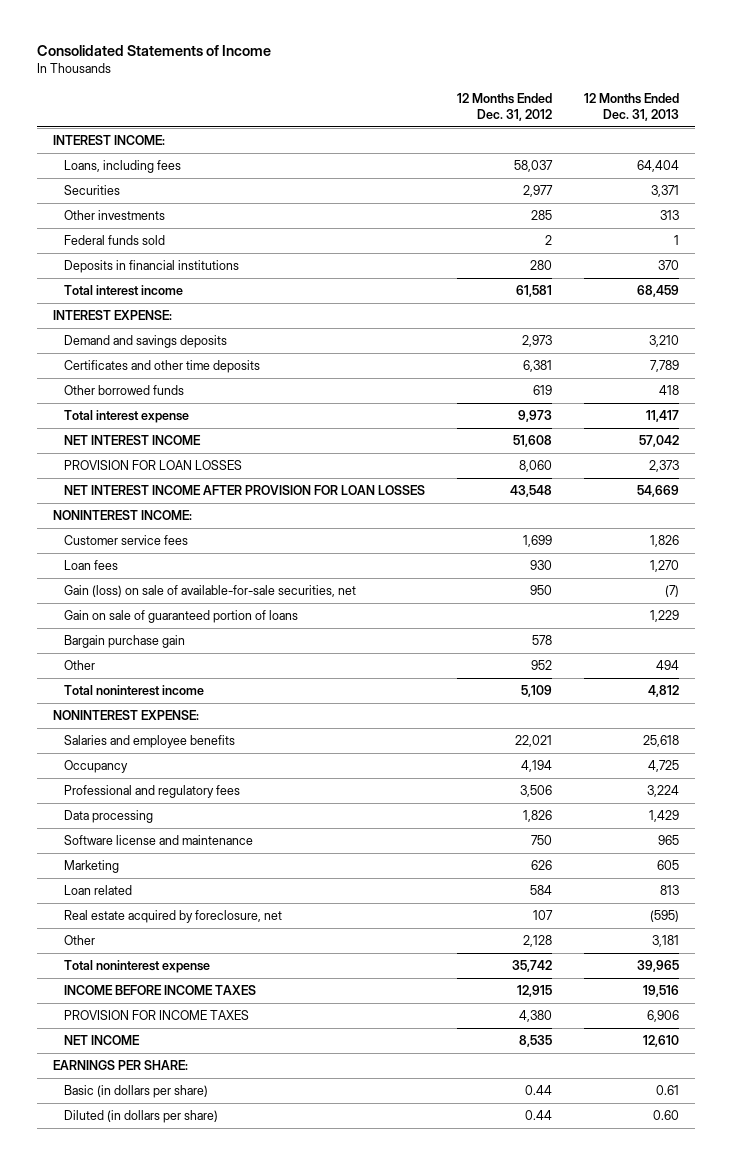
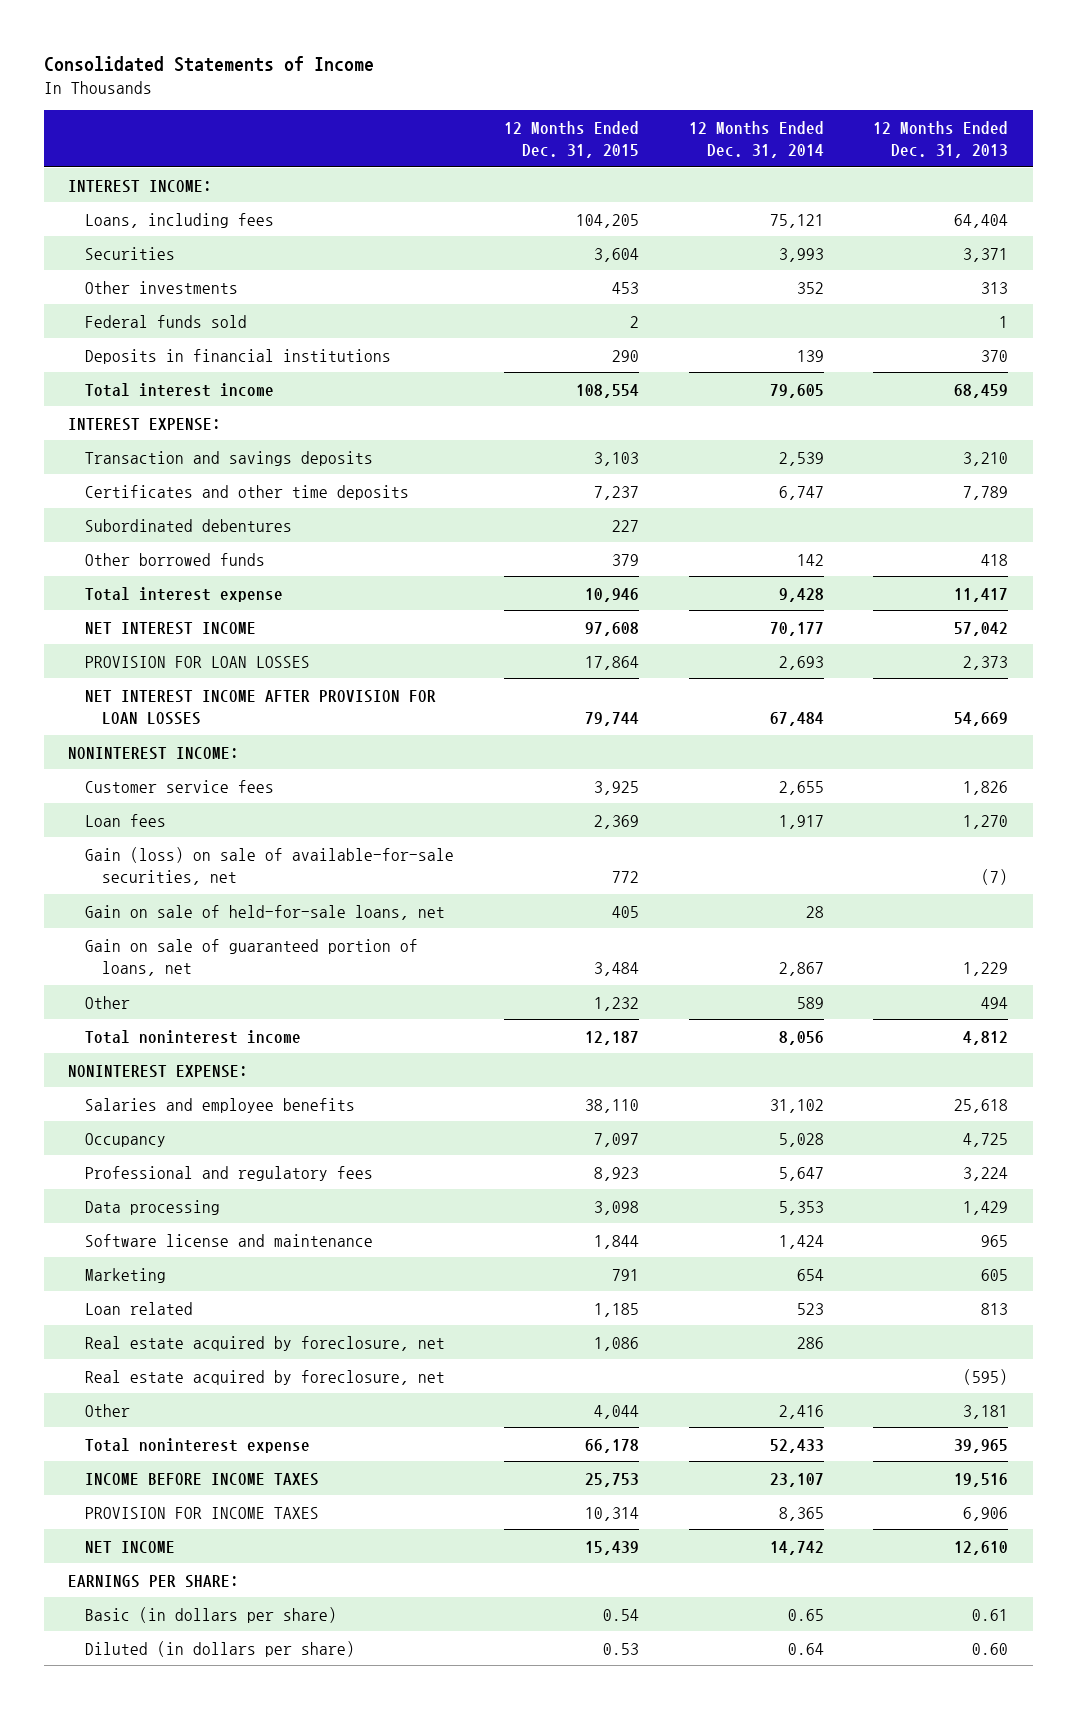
[456,93,552,121] 12 Months Ended Dec. 31, 2012 -> none
none -> [503,121,639,159] 12 Months Ended Dec. 31, 2015
none -> [688,121,824,159] 12 Months Ended Dec. 31, 2014
[63,335,227,349] Demand and savings deposits -> [85,450,374,466] Transaction and savings deposits
none -> [85,518,293,532] Subordinated debentures
[63,635,185,649] Bargain purchase gain -> none
none -> [85,904,446,920] Gain on sale of held-for-sale loans, net
[63,610,298,624] Gain on sale of guaranteed portion of loans -> [85,938,419,976] Gain on sale of guaranteed portion of loans, net
none -> [85,1335,446,1351] Real estate acquired by foreclosure, net

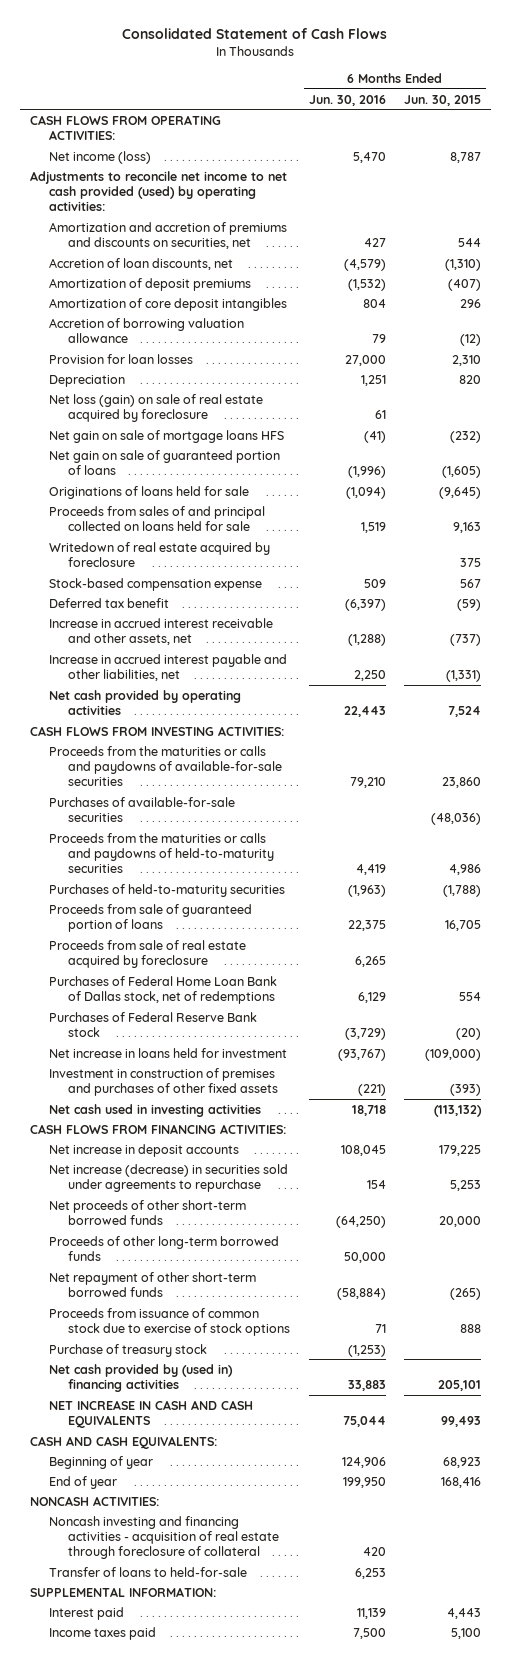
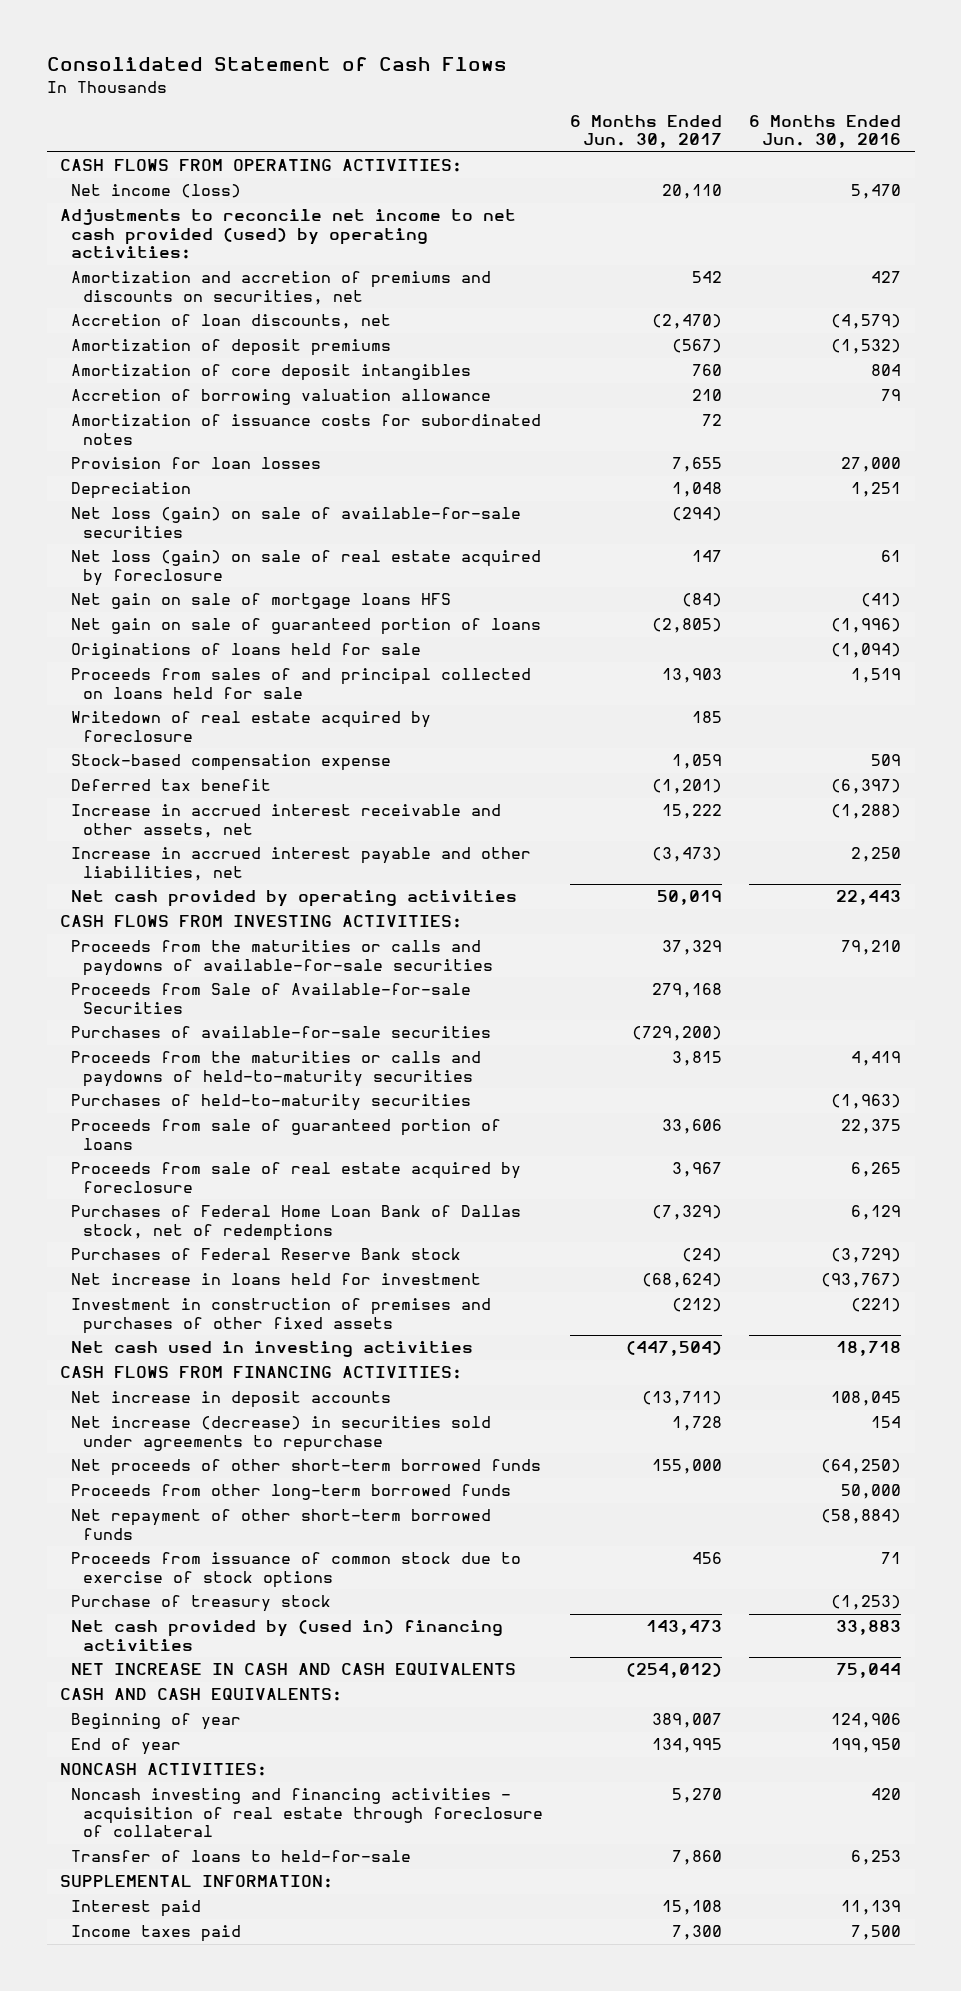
[404,94,482,106] Jun. 30, 2015 -> none
none -> [569,114,722,149] 6 Months Ended Jun. 30, 2017
none -> [71,414,542,445] Amortization of issuance costs for subordinated notes
none -> [71,507,522,538] Net loss (gain) on sale of available-for-sale securities
none -> [71,983,472,1014] Proceeds from Sale of Available-for-sale Securities
[48,1235,279,1262] Proceeds of other long-term borrowed funds -> [71,1484,512,1501] Proceeds from other long-term borrowed funds

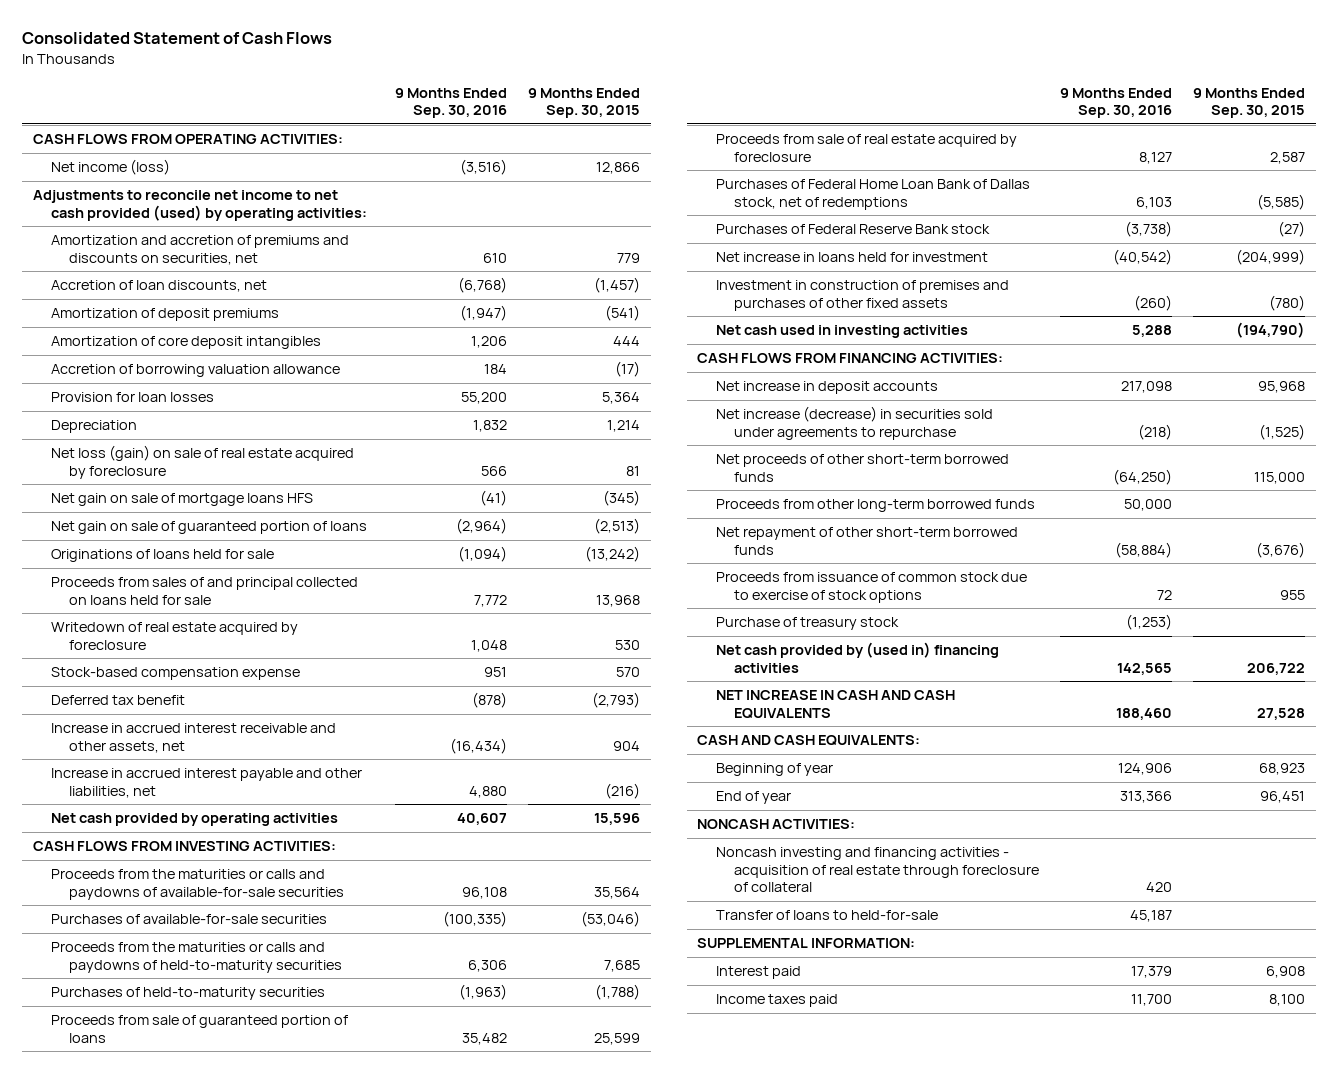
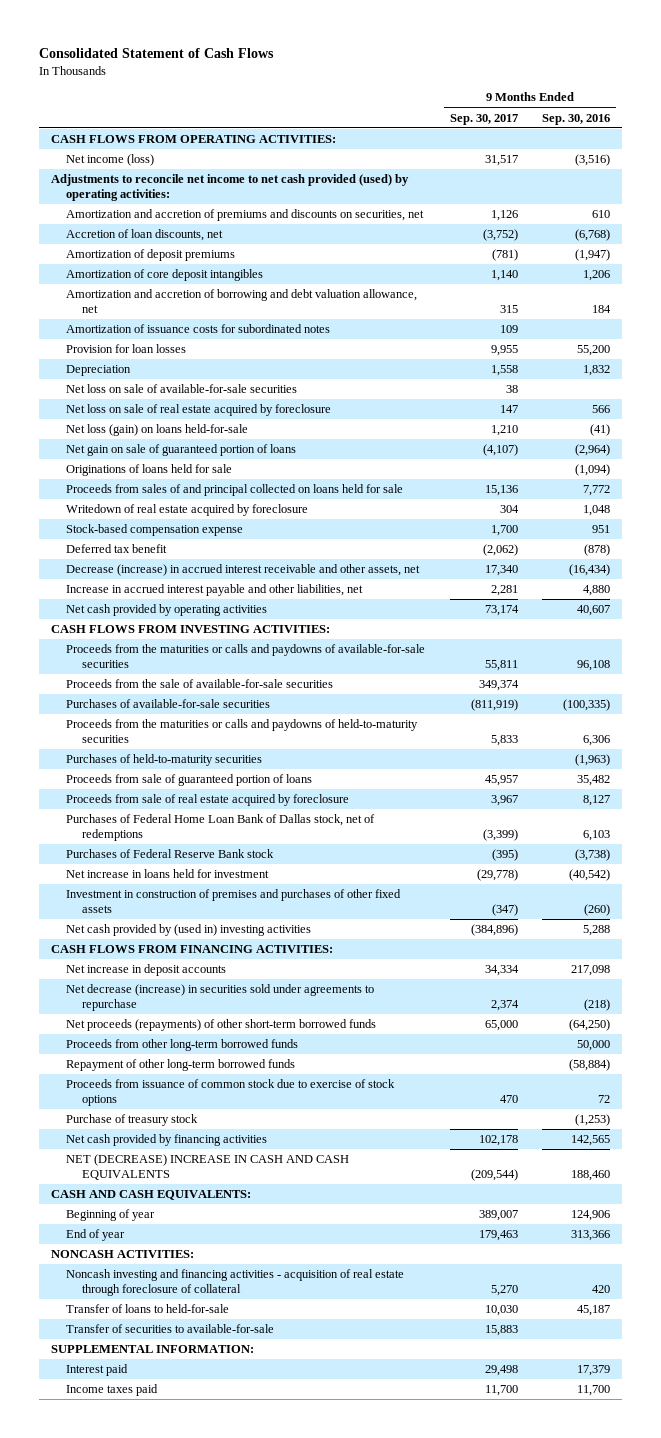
[528,87,641,119] 9 Months Ended Sep. 30, 2015 -> none
none -> [449,113,518,125] Sep. 30, 2017
[50,364,340,378] Accretion of borrowing valuation allowance -> [66,289,418,314] Amortization and accretion of borrowing and debt valuation allowance, net
none -> [66,324,331,334] Amortization of issuance costs for subordinated notes
none -> [66,384,298,394] Net loss on sale of available-for-sale securities
[50,445,354,479] Net loss (gain) on sale of real estate acquired by foreclosure -> [66,404,332,417] Net loss on sale of real estate acquired by foreclosure
[50,493,313,507] Net gain on sale of mortgage loans HFS -> [66,424,249,437] Net loss (gain) on loans held-for-sale
[50,723,336,753] Increase in accrued interest receivable and other assets, net -> [66,564,421,577] Decrease (increase) in accrued interest receivable and other assets, net
none -> [66,679,334,689] Proceeds from the sale of available-for-sale securities
[715,325,968,339] Net cash used in investing activities -> [66,924,312,937] Net cash provided by (used in) investing activities
[715,406,993,440] Net increase (decrease) in securities sold under agreements to repurchase -> [66,984,375,1012] Net decrease (increase) in securities sold under agreements to repurchase
[715,454,1009,482] Net proceeds of other short-term borrowed funds -> [66,1019,377,1032] Net proceeds (repayments) of other short-term borrowed funds
[715,527,1018,555] Net repayment of other short-term borrowed funds -> [66,1059,296,1072] Repayment of other long-term borrowed funds
[715,642,999,673] Net cash provided by (used in) financing activities -> [66,1134,268,1147] Net cash provided by financing activities
[715,690,955,719] NET INCREASE IN CASH AND CASH EQUIVALENTS -> [66,1154,350,1181] NET (DECREASE) INCREASE IN CASH AND CASH EQUIVALENTS
none -> [66,1324,275,1334] Transfer of securities to available-for-sale

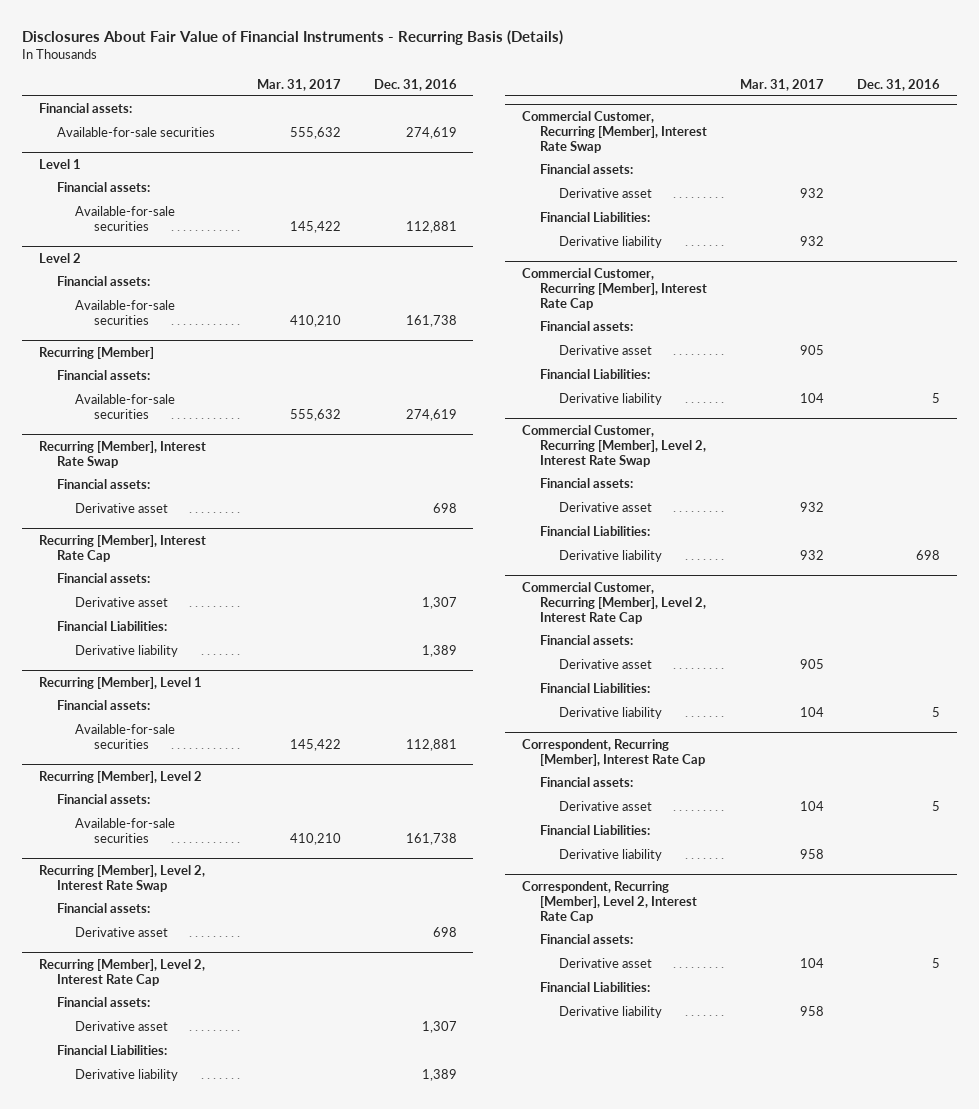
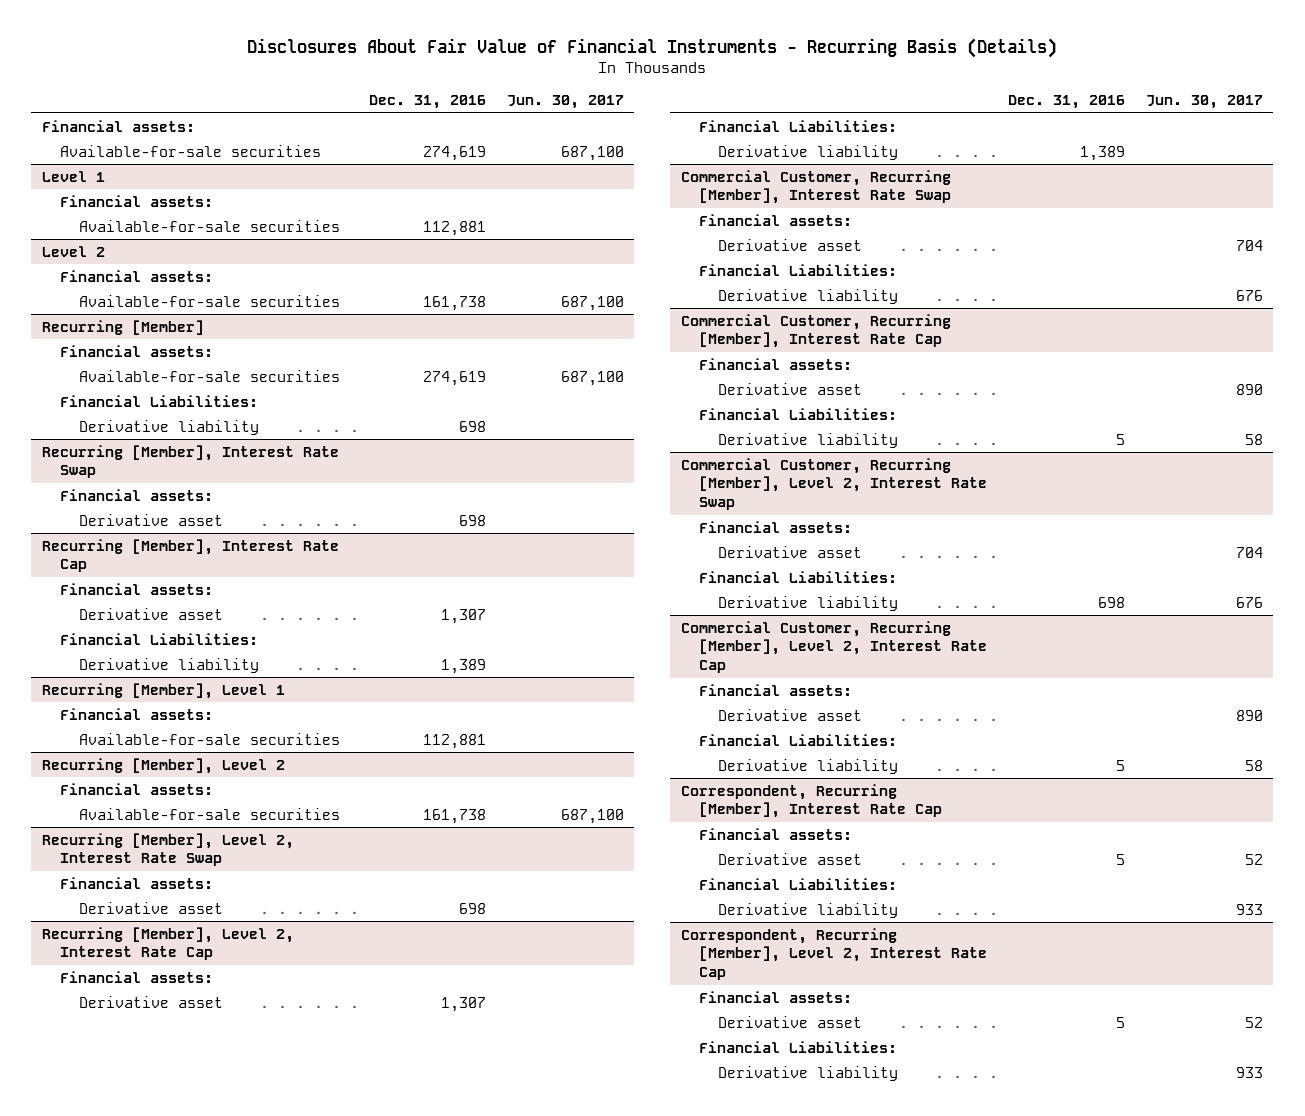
[256,78,341,91] Mar. 31, 2017 -> none
none -> [507,94,625,109] Jun. 30, 2017
none -> [60,394,259,407] Financial Liabilities:
none -> [78,419,259,435] Derivative liability

